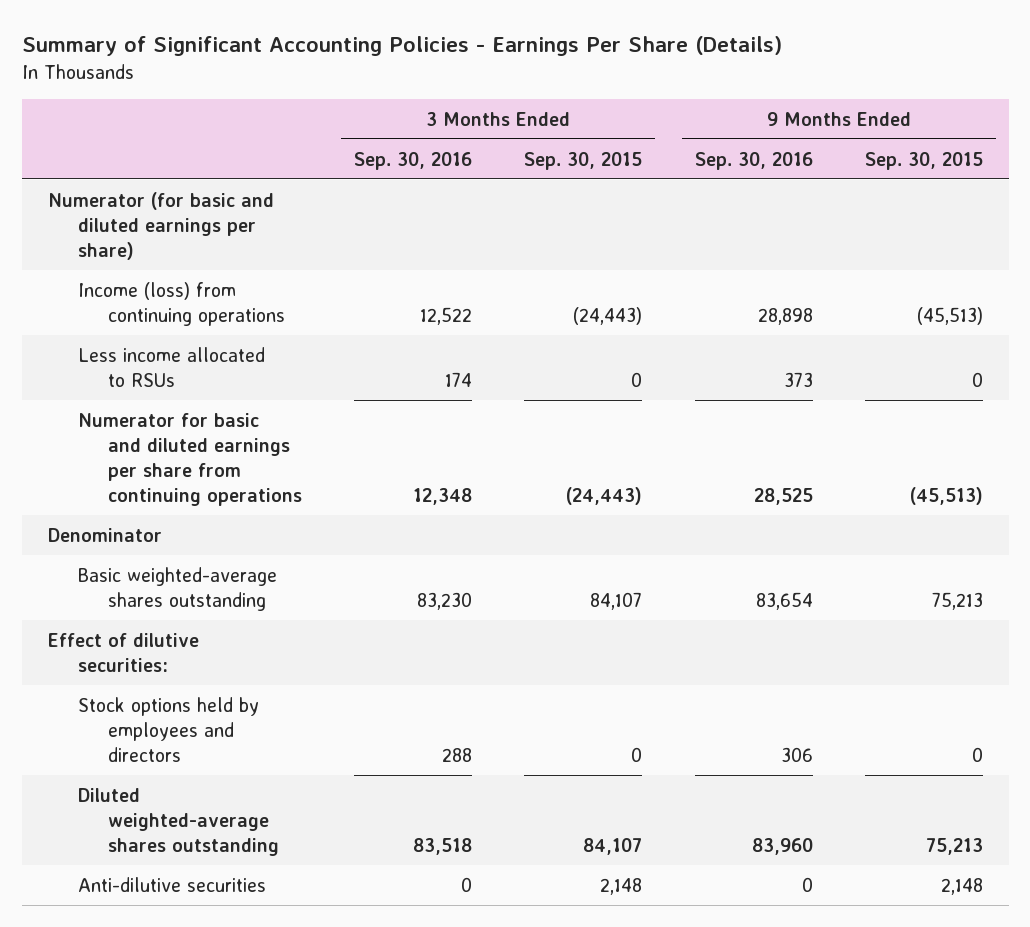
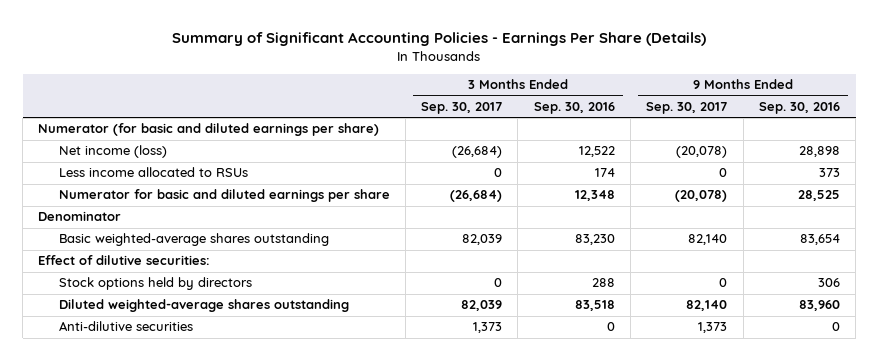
[524,151,643,170] Sep. 30, 2015 -> none
[864,151,983,170] Sep. 30, 2015 -> none
none -> [421,101,503,114] Sep. 30, 2017
none -> [646,101,728,114] Sep. 30, 2017
[78,281,286,326] Income (loss) from continuing operations -> [58,145,167,159] Net income (loss)
[78,412,303,506] Numerator for basic and diluted earnings per share from continuing operations -> [58,189,390,203] Numerator for basic and diluted earnings per share
[78,696,260,762] Stock options held by employees and directors -> [58,277,252,291] Stock options held by directors

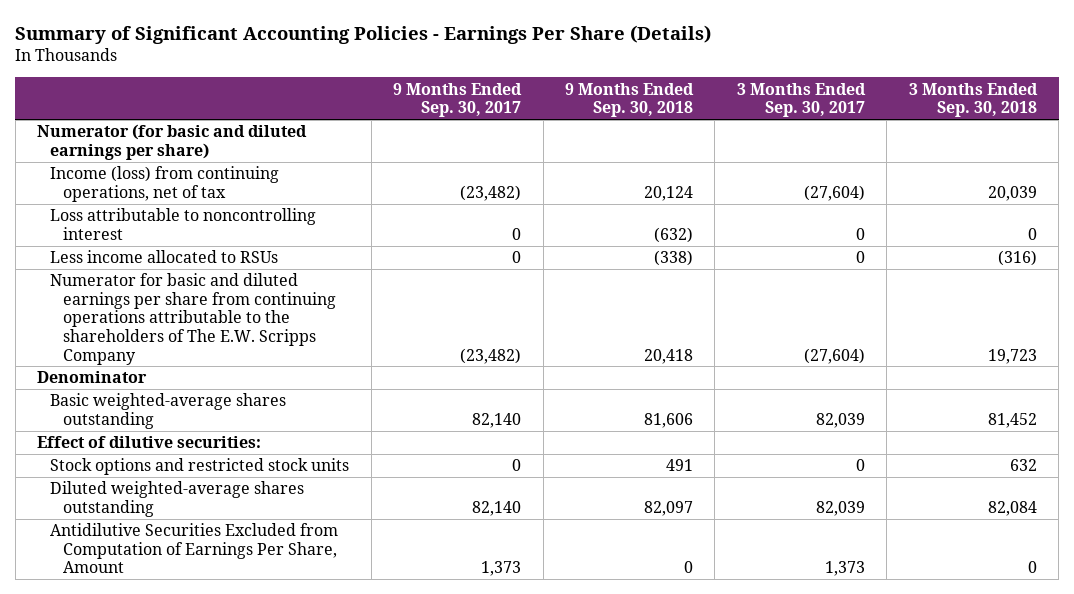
[533,101,615,114] Sep. 30, 2016 -> none
[759,101,841,114] Sep. 30, 2016 -> none
none -> [565,82,695,118] 9 Months Ended Sep. 30, 2018
none -> [908,82,1038,118] 3 Months Ended Sep. 30, 2018
[58,145,167,159] Net income (loss) -> none
none -> [50,166,280,202] Income (loss) from continuing operations, net of tax
none -> [50,208,317,240] Loss attributable to noncontrolling interest
[58,189,390,203] Numerator for basic and diluted earnings per share -> [50,273,337,365] Numerator for basic and diluted earnings per share from continuing operations attributable to the shareholders of The E.W. Scripps Company
[450,190,503,203] (26,684) -> [803,347,865,364] (27,604)
[675,190,728,203] (20,078) -> [460,347,522,364] (23,482)
[58,277,252,291] Stock options held by directors -> [50,458,350,476] Stock options and restricted stock units
[58,321,193,332] Anti-dilutive securities -> [50,523,339,574] Antidilutive Securities Excluded from Computation of Earnings Per Share, Amount

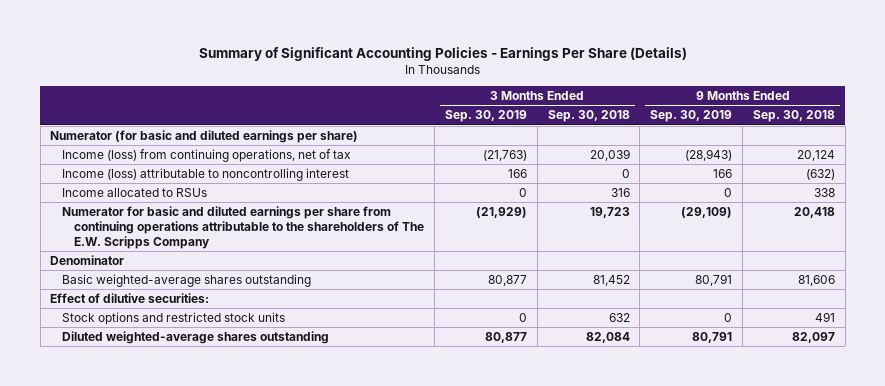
[393,82,523,118] 9 Months Ended Sep. 30, 2017 -> none
[736,82,866,118] 3 Months Ended Sep. 30, 2017 -> none
none -> [445,110,528,123] Sep. 30, 2019
none -> [650,110,733,123] Sep. 30, 2019
[50,208,317,240] Loss attributable to noncontrolling interest -> [62,167,350,181] Income (loss) attributable to noncontrolling interest
[50,250,279,264] Less income allocated to RSUs -> [62,187,208,197] Income allocated to RSUs
[654,250,694,267] (338) -> [813,187,835,197] 338
[997,250,1037,267] (316) -> [610,187,630,197] 316
[50,523,339,574] Antidilutive Securities Excluded from Computation of Earnings Per Share, Amount -> none

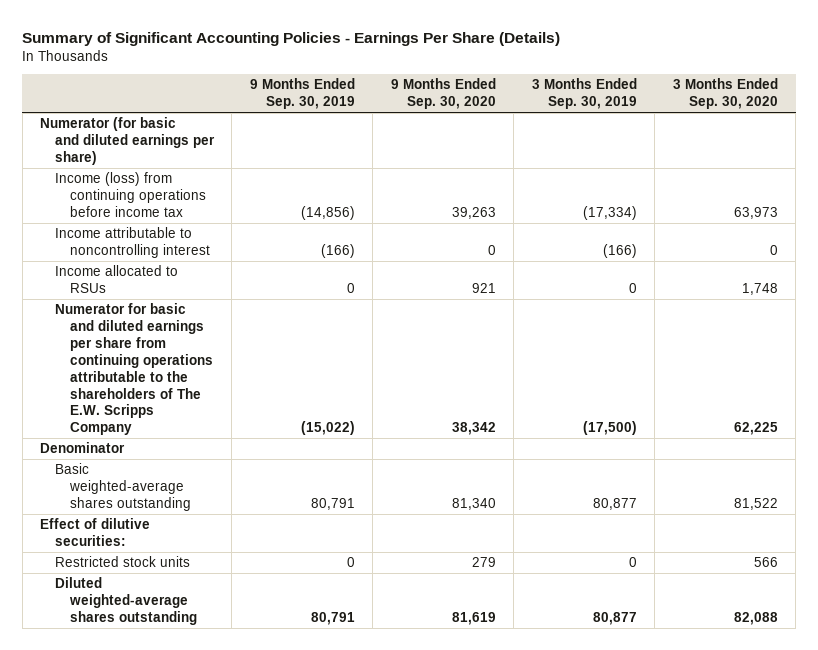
[547,110,630,123] Sep. 30, 2018 -> none
[752,110,835,123] Sep. 30, 2018 -> none
none -> [390,78,496,110] 9 Months Ended Sep. 30, 2020
none -> [672,78,778,110] 3 Months Ended Sep. 30, 2020
[62,148,352,162] Income (loss) from continuing operations, net of tax -> [54,172,206,217] Income (loss) from continuing operations before income tax
[483,149,528,161] (21,763) -> [582,205,637,220] (17,334)
[685,148,733,161] (28,943) -> [300,205,355,220] (14,856)
[62,167,350,181] Income (loss) attributable to noncontrolling interest -> [54,227,210,259] Income attributable to noncontrolling interest
[508,168,528,178] 166 -> [602,244,637,259] (166)
[713,168,733,178] 166 -> [320,244,355,259] (166)
[476,206,528,218] (21,929) -> [582,421,637,436] (17,500)
[681,206,733,218] (29,109) -> [300,421,355,436] (15,022)
[62,311,286,325] Stock options and restricted stock units -> [54,556,190,568] Restricted stock units

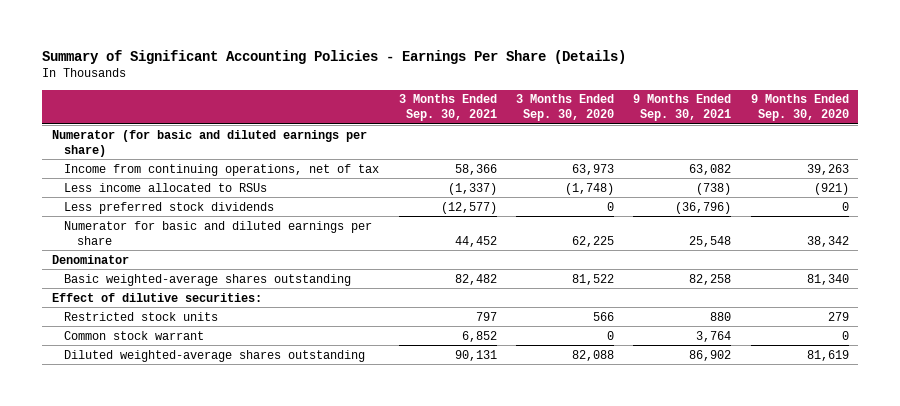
[249,78,355,110] 9 Months Ended Sep. 30, 2019 -> none
[531,78,637,110] 3 Months Ended Sep. 30, 2019 -> none
none -> [398,94,497,122] 3 Months Ended Sep. 30, 2021
none -> [633,94,732,122] 9 Months Ended Sep. 30, 2021
[54,227,210,259] Income attributable to noncontrolling interest -> none
[54,172,206,217] Income (loss) from continuing operations before income tax -> [64,163,380,176] Income from continuing operations, net of tax
[54,265,178,294] Income allocated to RSUs -> [64,182,268,192] Less income allocated to RSUs
[471,283,496,294] 921 -> [813,182,849,195] (921)
[741,283,778,296] 1,748 -> [565,182,615,195] (1,748)
none -> [64,201,275,214] Less preferred stock dividends
[54,303,213,436] Numerator for basic and diluted earnings per share from continuing operations attributable to the shareholders of The E.W. Scripps Company -> [64,220,373,245] Numerator for basic and diluted earnings per share
none -> [64,330,205,340] Common stock warrant

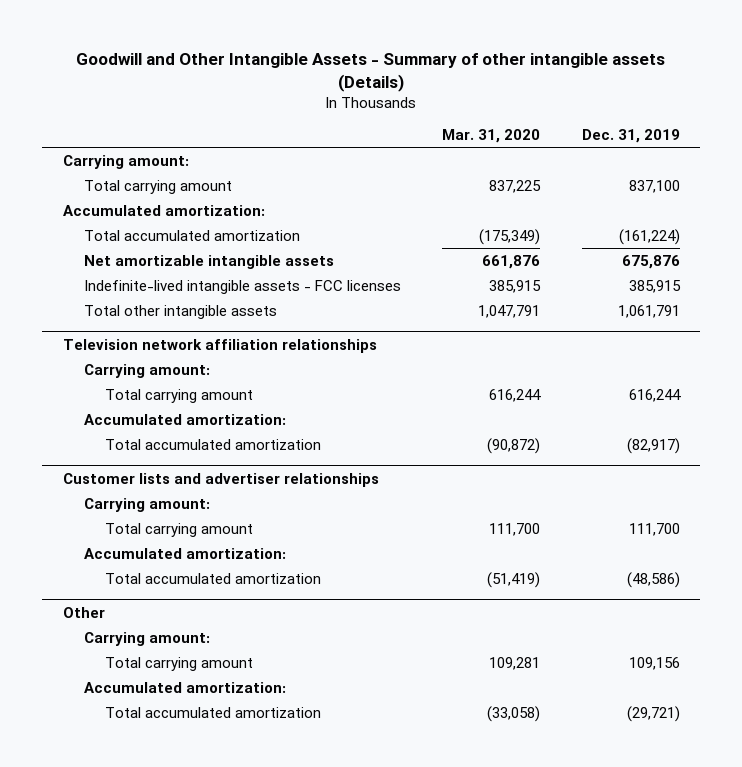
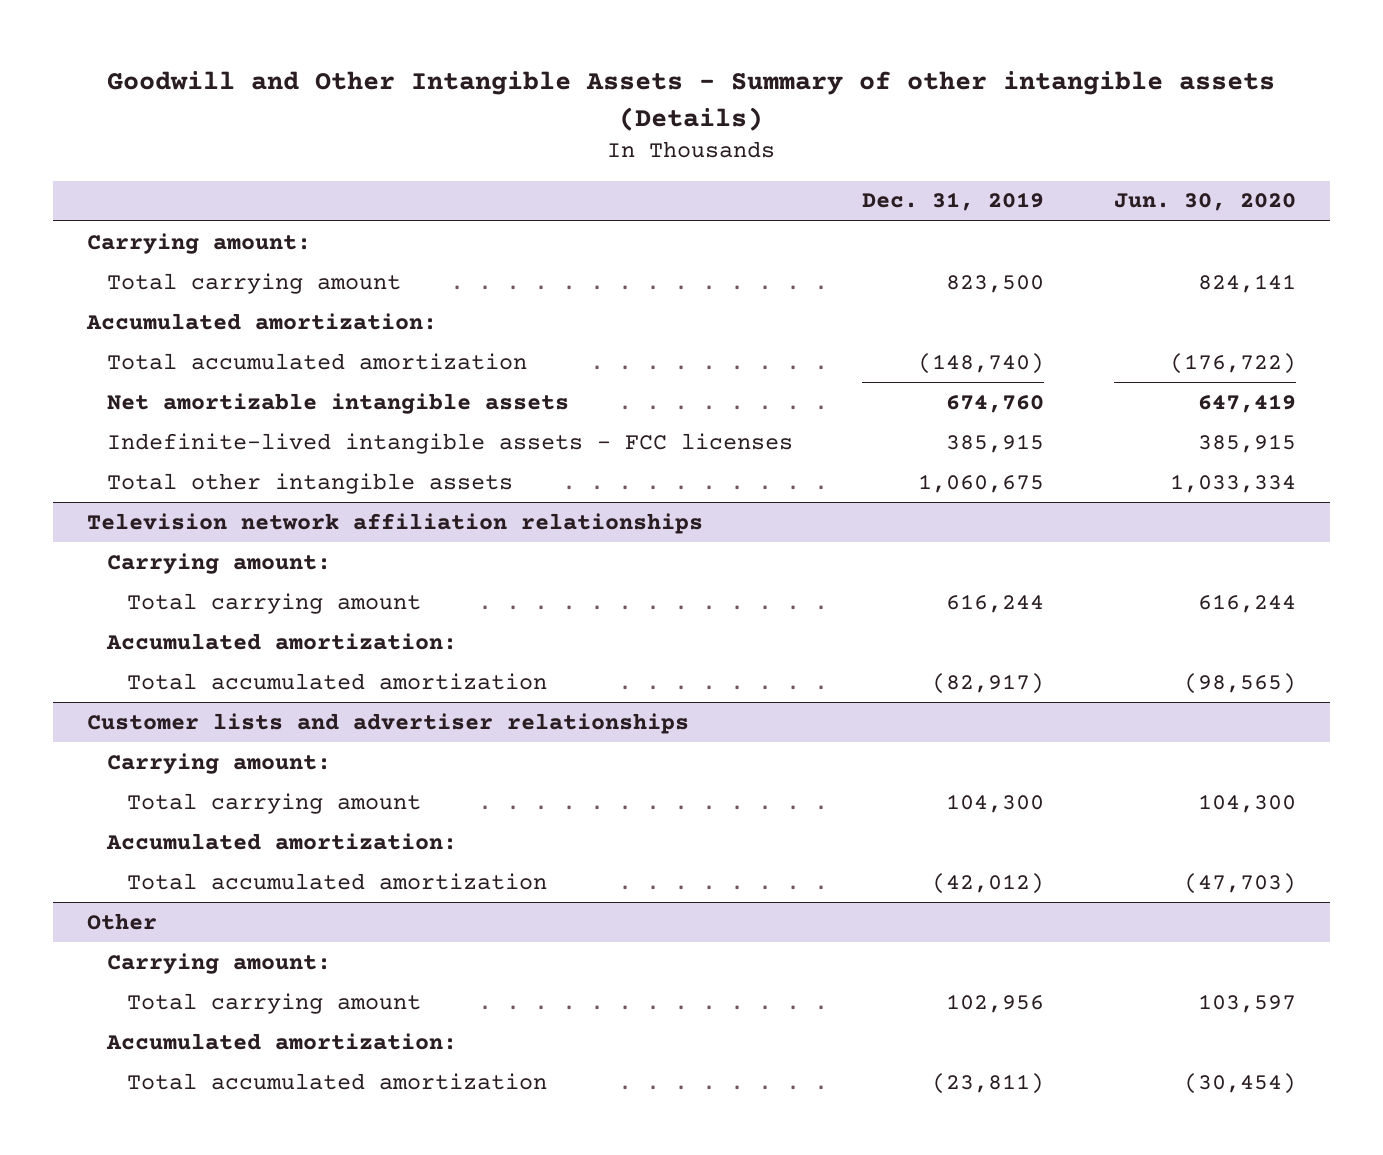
[442,129,541,144] Mar. 31, 2020 -> none
none -> [1113,193,1296,212] Jun. 30, 2020
[628,179,680,193] 837,100 -> [946,274,1045,293] 823,500
[618,228,680,245] (161,224) -> [918,352,1045,374] (148,740)
[621,254,680,269] 675,876 -> [946,394,1045,413] 674,760
[617,304,680,318] 1,061,791 -> [918,473,1045,493] 1,060,675
[628,522,680,536] 111,700 -> [946,793,1045,813] 104,300
[626,571,680,588] (48,586) -> [932,872,1045,894] (42,012)
[628,656,680,670] 109,156 -> [946,993,1045,1013] 102,956
[626,705,680,722] (29,721) -> [932,1072,1045,1094] (23,811)

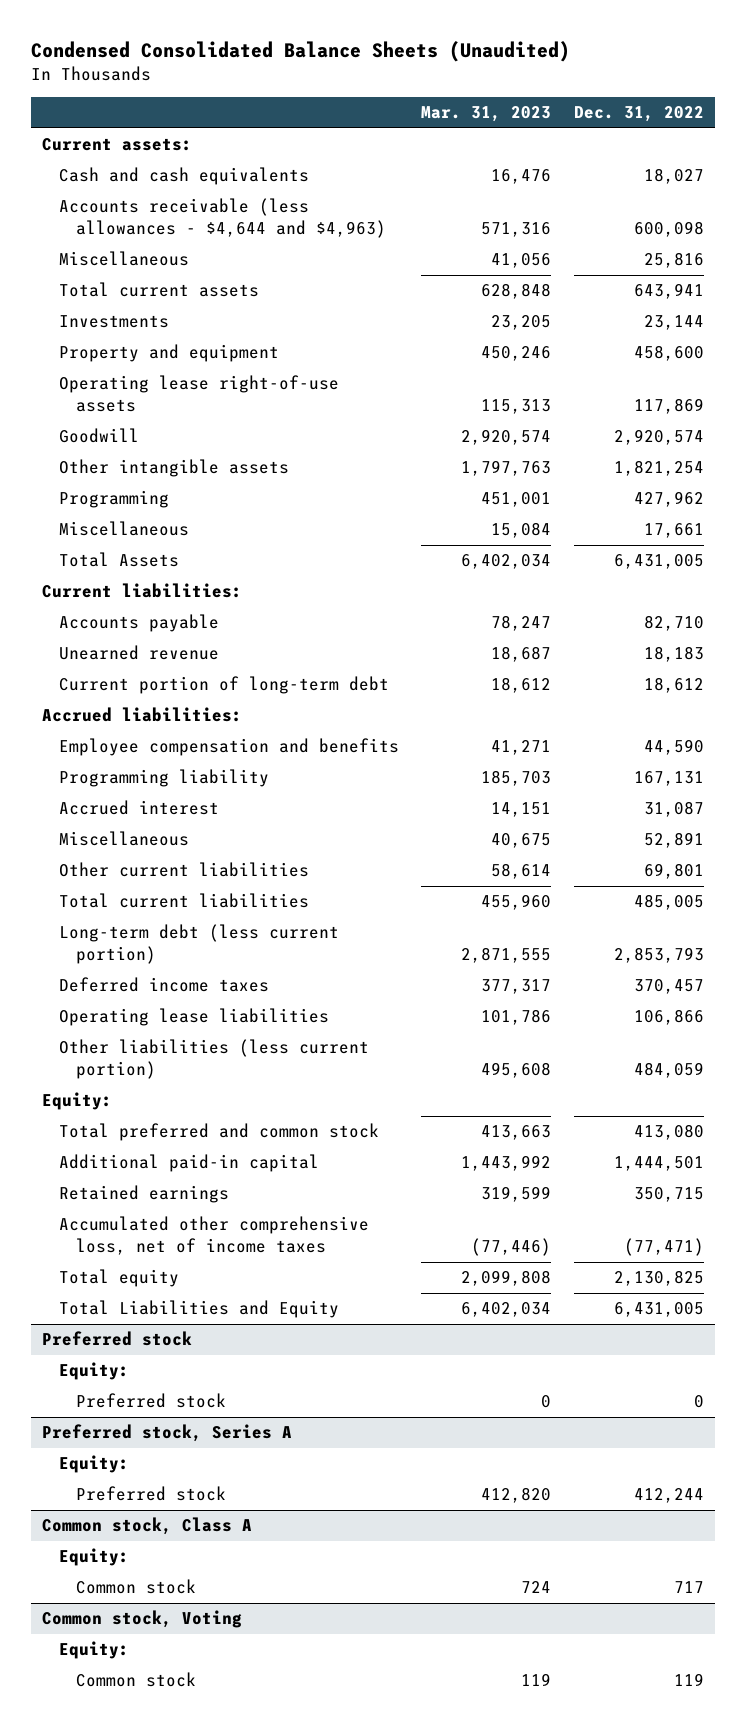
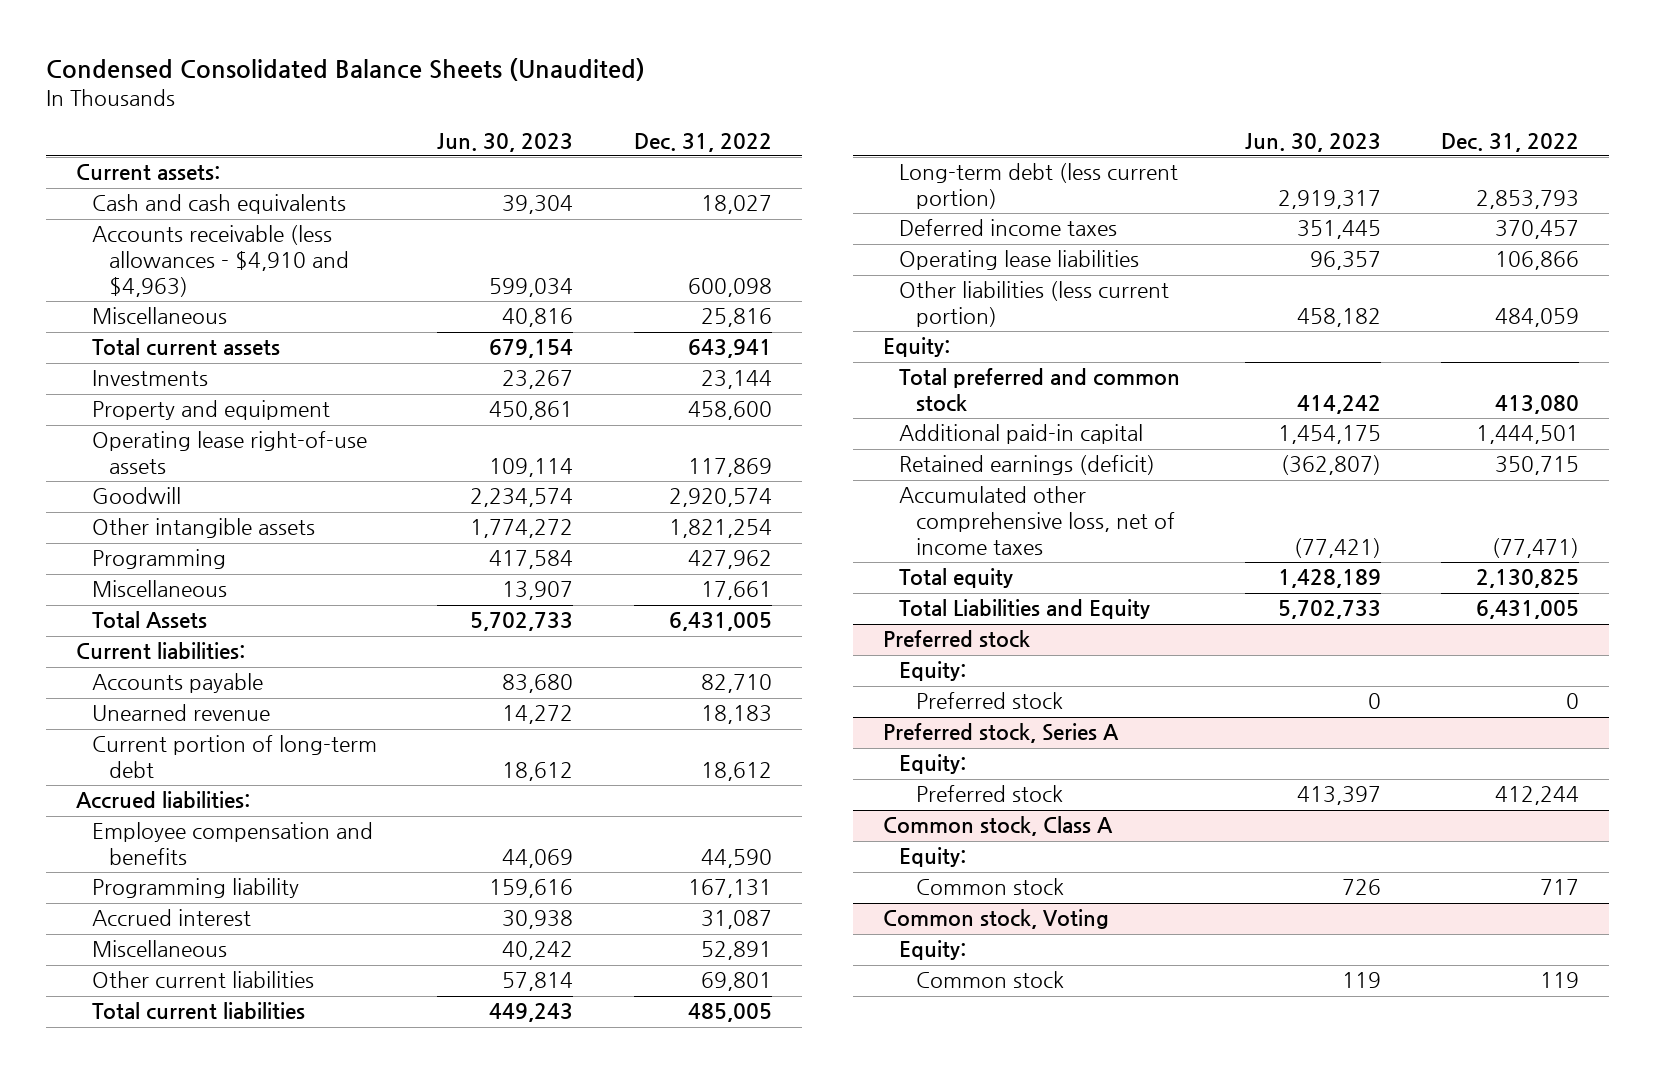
[421,106,552,123] Mar. 31, 2023 -> none
none -> [437,132,574,152] Jun. 30, 2023
[59,198,387,239] Accounts receivable (less allowances - $4,644 and $4,963) -> [92,225,349,297] Accounts receivable (less allowances - $4,910 and $4,963)
[59,1185,230,1204] Retained earnings -> [899,455,1156,476] Retained earnings (deficit)

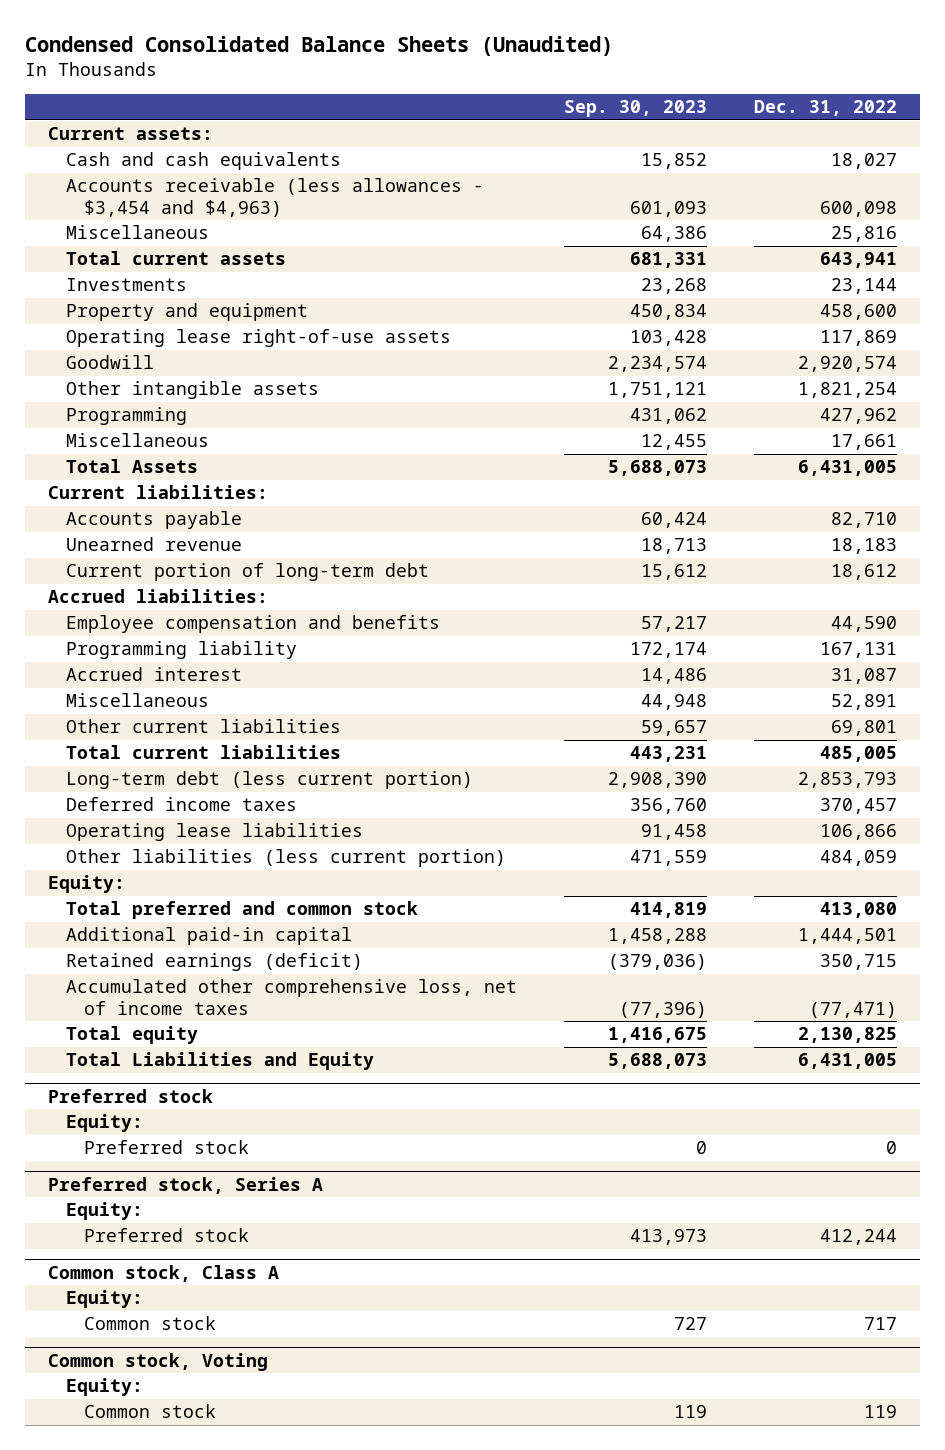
[437,132,574,152] Jun. 30, 2023 -> none
none -> [563,100,707,118] Sep. 30, 2023
[92,225,349,297] Accounts receivable (less allowances - $4,910 and $4,963) -> [65,178,484,217] Accounts receivable (less allowances - $3,454 and $4,963)

